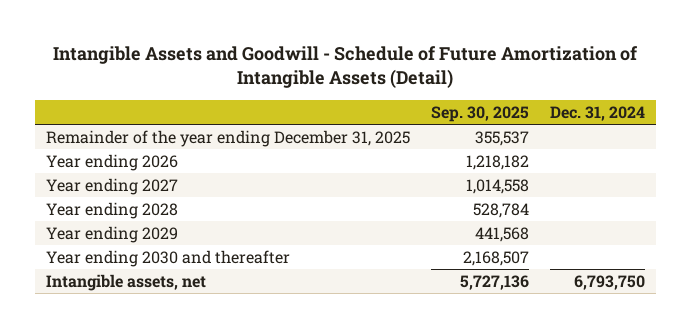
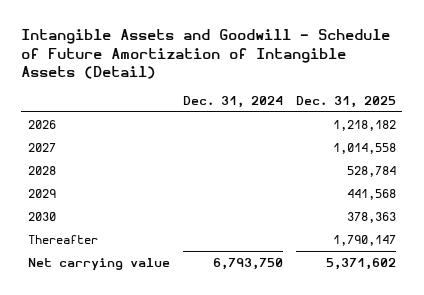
[430,105,529,122] Sep. 30, 2025 -> none
none -> [295,96,396,109] Dec. 31, 2025
[45,129,410,147] Remainder of the year ending December 31, 2025 -> none
[45,249,290,267] Year ending 2030 and thereafter -> none
[45,153,178,171] Year ending 2026 -> [27,119,56,129] 2026
[45,177,178,195] Year ending 2027 -> [27,142,56,152] 2027
[45,201,178,219] Year ending 2028 -> [27,165,56,175] 2028
[45,225,178,243] Year ending 2029 -> [27,188,56,198] 2029
none -> [27,211,56,221] 2030
none -> [27,234,98,244] Thereafter
[45,273,206,291] Intangible assets, net -> [27,257,170,270] Net carrying value

